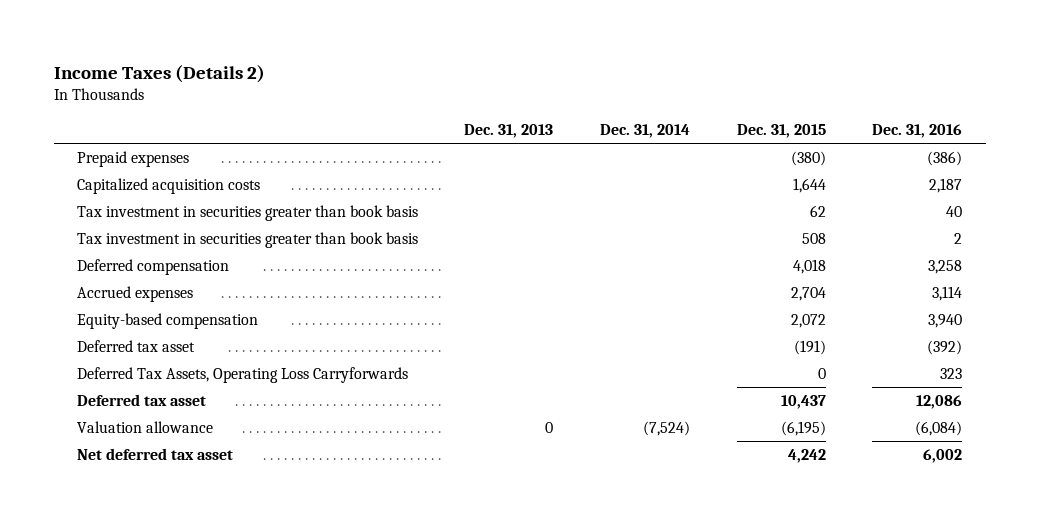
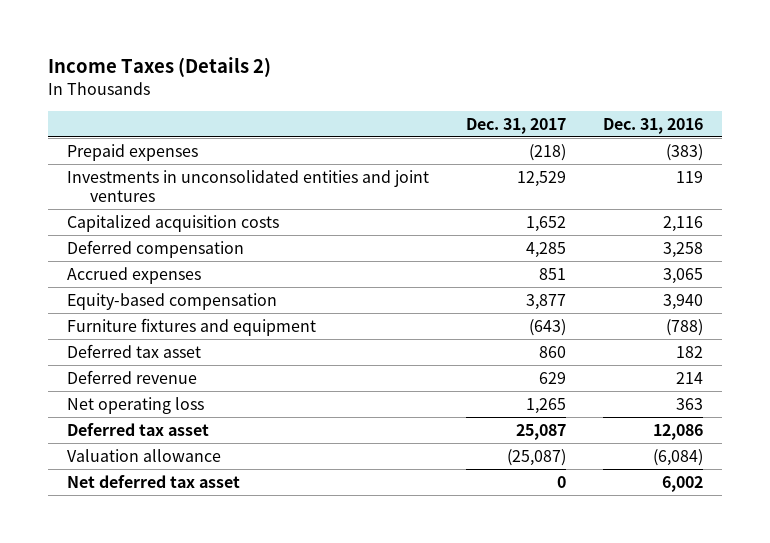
[464,124,554,139] Dec. 31, 2013 -> none
[600,124,691,139] Dec. 31, 2014 -> none
[736,124,826,139] Dec. 31, 2015 -> none
none -> [466,117,567,134] Dec. 31, 2017
[76,204,418,221] Tax investment in securities greater than book basis -> none
[76,231,418,248] Tax investment in securities greater than book basis -> none
[927,150,963,166] (386) -> [666,143,704,161] (383)
none -> [66,169,429,203] Investments in unconsolidated entities and joint ventures
[929,177,963,193] 2,187 -> [663,215,704,232] 2,116
[932,285,963,301] 3,114 -> [663,267,704,284] 3,065
none -> [66,317,316,336] Furniture fixtures and equipment
[927,339,963,355] (392) -> [676,345,704,358] 182
none -> [66,369,197,384] Deferred revenue
[76,366,408,383] Deferred Tax Assets, Operating Loss Carryforwards -> [66,396,204,414] Net operating loss
[940,367,963,379] 323 -> [676,397,704,410] 363

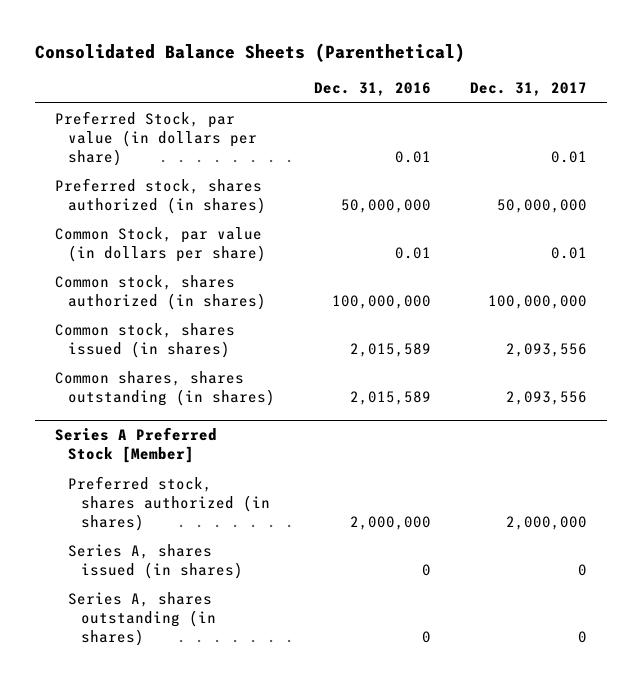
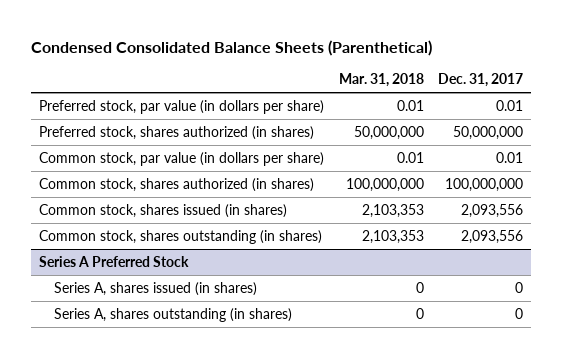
[34,43,465,63] Consolidated Balance Sheets (Parenthetical) -> [31,39,433,56] Condensed Consolidated Balance Sheets (Parenthetical)
[314,82,432,97] Dec. 31, 2016 -> none
none -> [338,73,424,88] Mar. 31, 2018
[54,110,257,166] Preferred Stock, par value (in dollars per share) -> [38,99,324,114] Preferred stock, par value (in dollars per share)
[54,226,266,262] Common Stock, par value (in dollars per share) -> [38,151,324,166] Common stock, par value (in dollars per share)
[67,475,270,531] Preferred stock, shares authorized (in shares) -> none
[54,370,275,406] Common shares, shares outstanding (in shares) -> [38,229,322,244] Common stock, shares outstanding (in shares)
[54,427,217,464] Series A Preferred Stock [Member] -> [38,255,189,267] Series A Preferred Stock

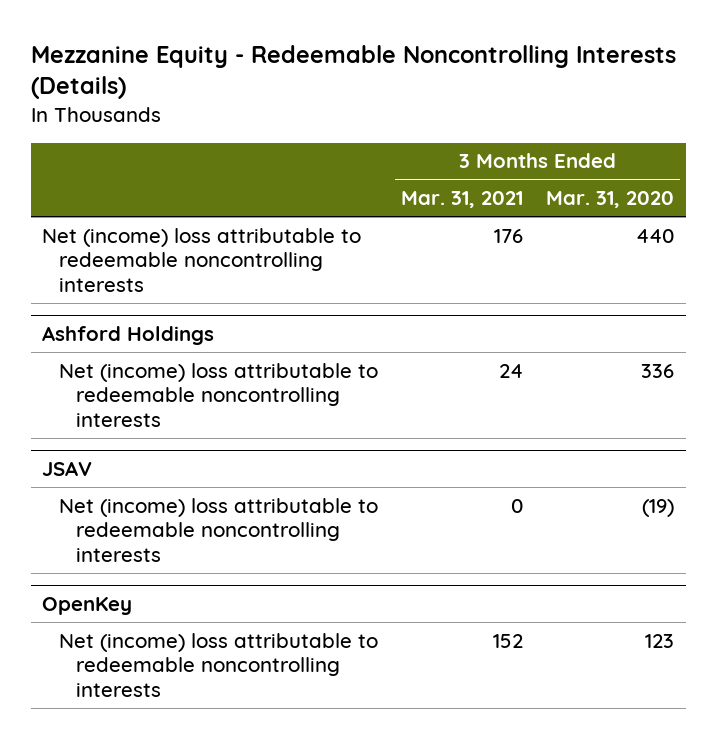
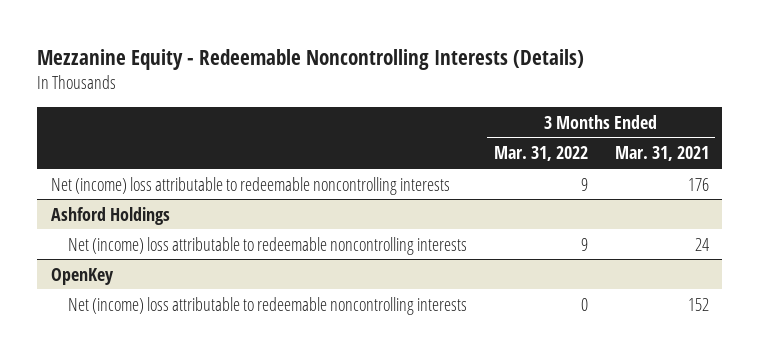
[546,190,675,208] Mar. 31, 2020 -> none
none -> [493,146,588,162] Mar. 31, 2022
[42,460,93,476] JSAV -> none
[59,497,379,562] Net (income) loss attributable to redeemable noncontrolling interests -> none

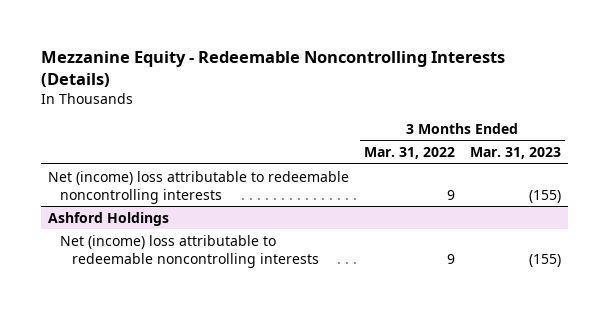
[614,146,709,162] Mar. 31, 2021 -> none
none -> [469,147,561,160] Mar. 31, 2023
[50,267,114,285] OpenKey -> none
[67,296,467,315] Net (income) loss attributable to redeemable noncontrolling interests -> none

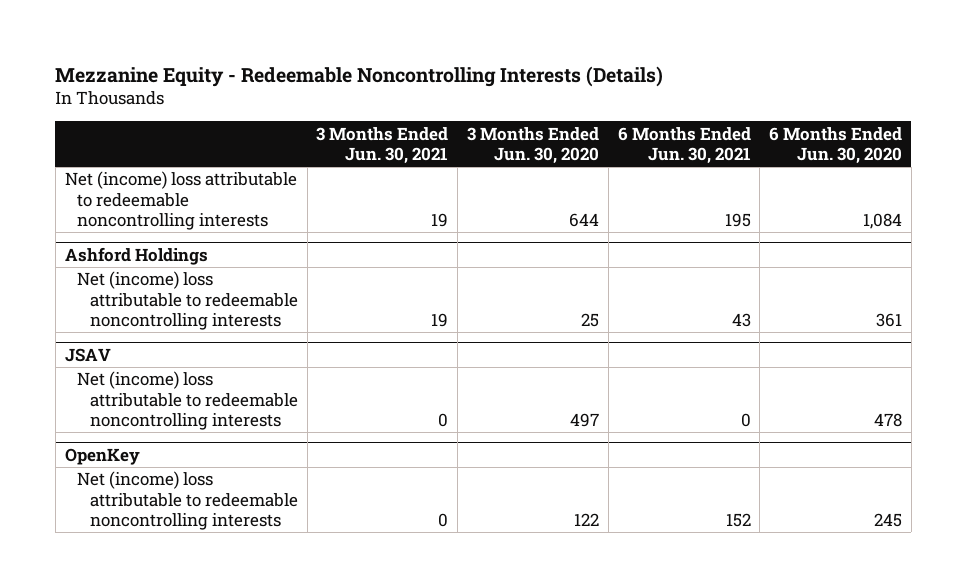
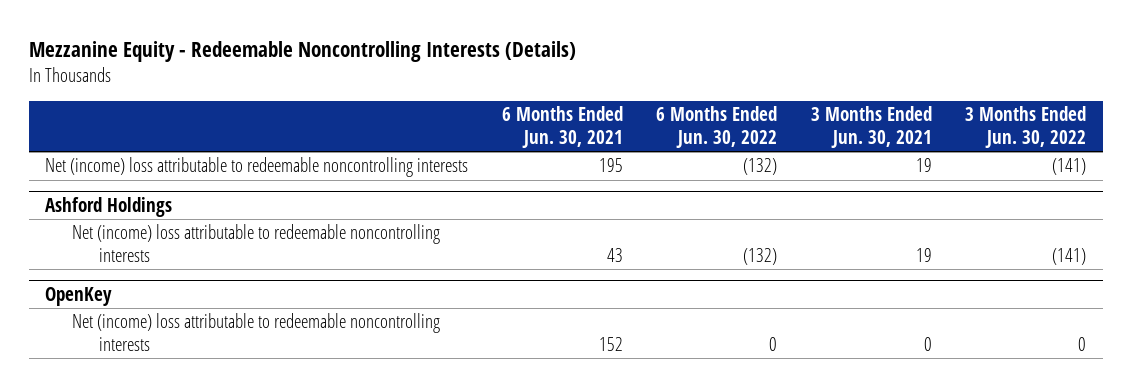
[466,126,599,164] 3 Months Ended Jun. 30, 2020 -> none
[769,126,903,164] 6 Months Ended Jun. 30, 2020 -> none
none -> [656,105,778,148] 6 Months Ended Jun. 30, 2022
none -> [965,105,1087,148] 3 Months Ended Jun. 30, 2022
[64,347,111,362] JSAV -> none
[77,371,298,430] Net (income) loss attributable to redeemable noncontrolling interests -> none

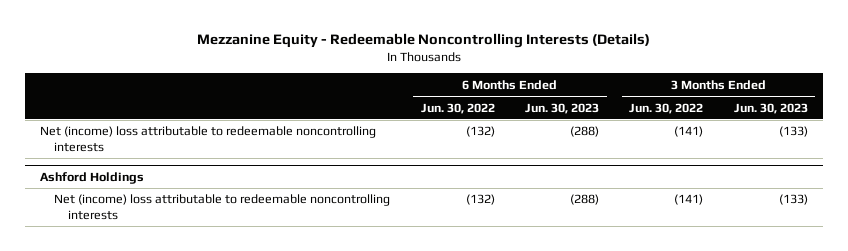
[501,105,623,148] 6 Months Ended Jun. 30, 2021 -> none
[810,105,932,148] 3 Months Ended Jun. 30, 2021 -> none
none -> [525,102,600,114] Jun. 30, 2023
none -> [733,102,808,114] Jun. 30, 2023
[45,286,113,306] OpenKey -> none
[72,313,441,352] Net (income) loss attributable to redeemable noncontrolling interests -> none

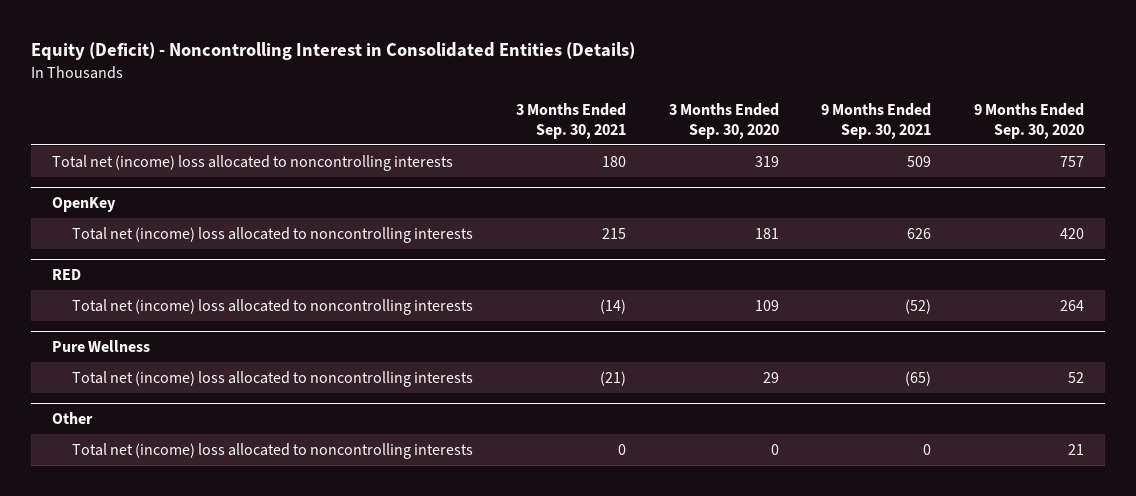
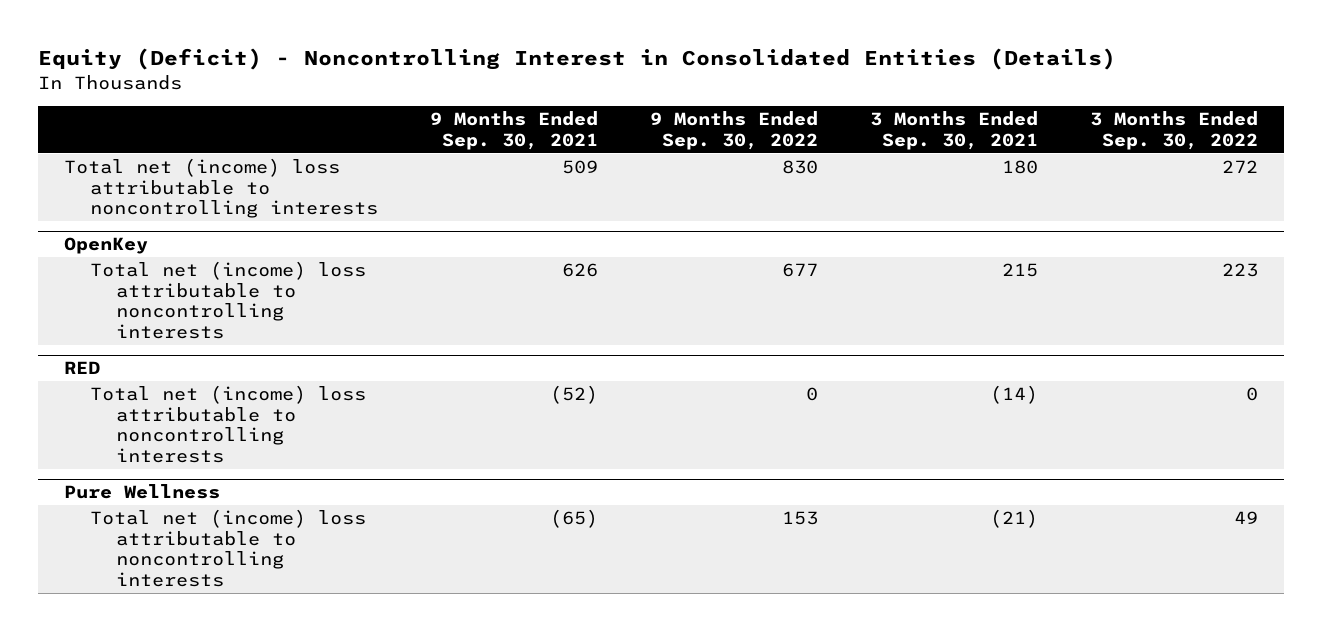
[668,102,779,139] 3 Months Ended Sep. 30, 2020 -> none
[973,102,1084,139] 9 Months Ended Sep. 30, 2020 -> none
none -> [650,111,819,150] 9 Months Ended Sep. 30, 2022
none -> [1090,111,1259,150] 3 Months Ended Sep. 30, 2022
[52,154,454,171] Total net (income) loss allocated to noncontrolling interests -> [63,158,378,219] Total net (income) loss attributable to noncontrolling interests
[72,226,474,243] Total net (income) loss allocated to noncontrolling interests -> [89,261,366,339] Total net (income) loss attributable to noncontrolling interests
[72,298,474,315] Total net (income) loss allocated to noncontrolling interests -> [89,385,366,463] Total net (income) loss attributable to noncontrolling interests
[52,411,94,424] Other -> none
[72,442,474,459] Total net (income) loss allocated to noncontrolling interests -> none
[72,370,474,387] Total net (income) loss allocated to noncontrolling interests -> [89,509,366,587] Total net (income) loss attributable to noncontrolling interests

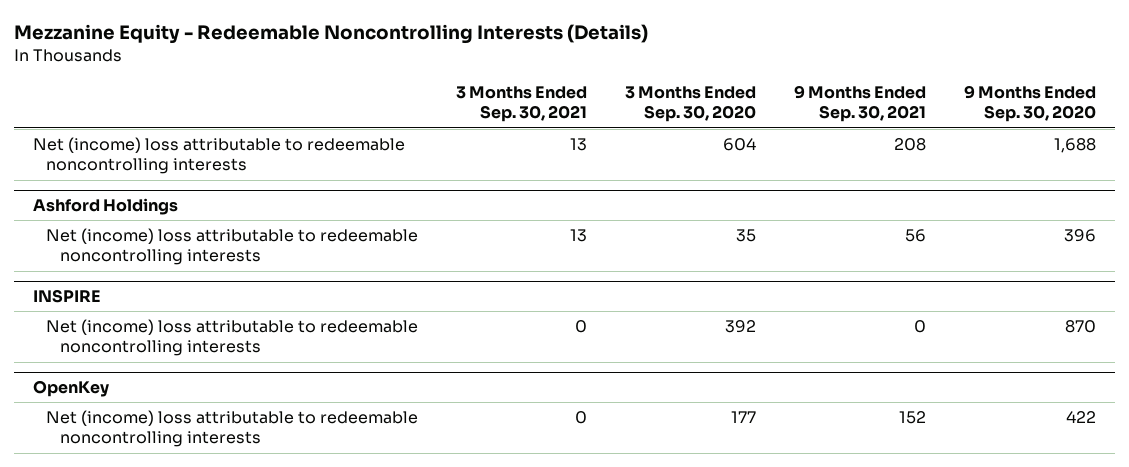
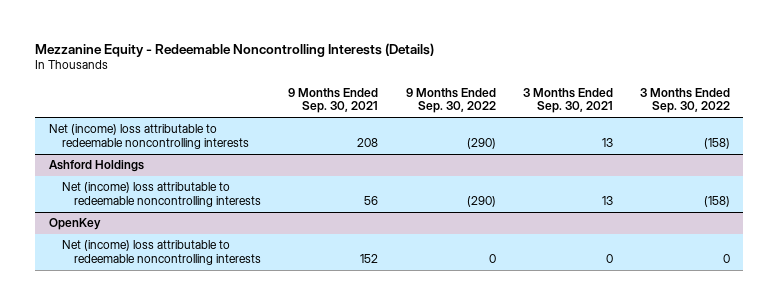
[625,85,757,123] 3 Months Ended Sep. 30, 2020 -> none
[964,84,1097,123] 9 Months Ended Sep. 30, 2020 -> none
none -> [405,87,496,114] 9 Months Ended Sep. 30, 2022
none -> [639,87,730,114] 3 Months Ended Sep. 30, 2022
[32,289,101,304] INSPIRE -> none
[46,319,419,357] Net (income) loss attributable to redeemable noncontrolling interests -> none

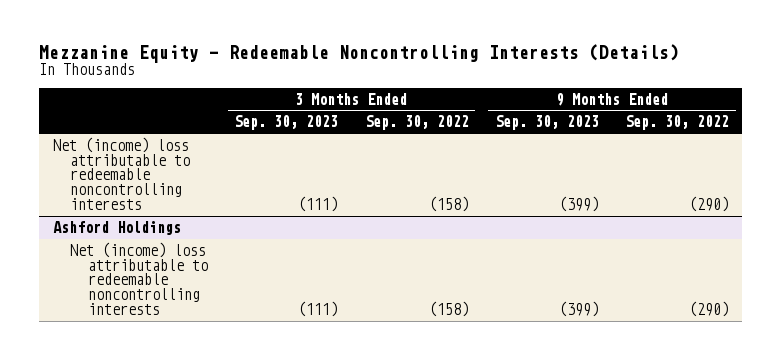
[288,87,379,114] 9 Months Ended Sep. 30, 2021 -> none
[522,87,613,114] 3 Months Ended Sep. 30, 2021 -> none
none -> [234,115,339,131] Sep. 30, 2023
none -> [494,115,599,131] Sep. 30, 2023
[48,218,101,231] OpenKey -> none
[61,240,262,266] Net (income) loss attributable to redeemable noncontrolling interests -> none

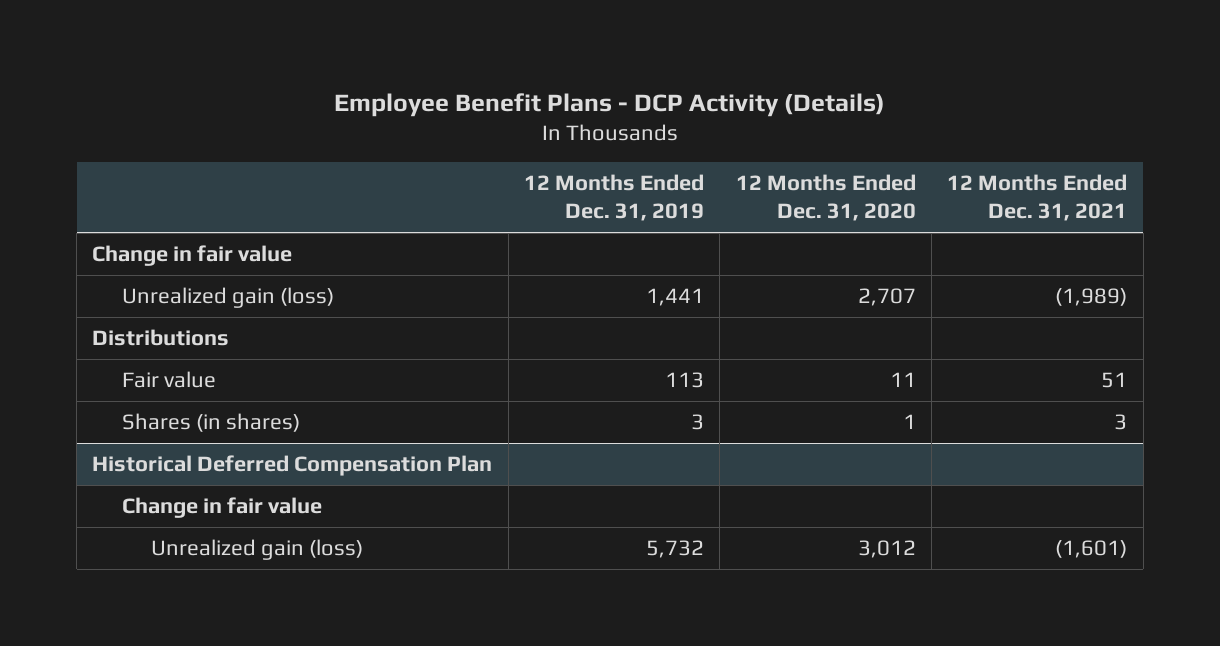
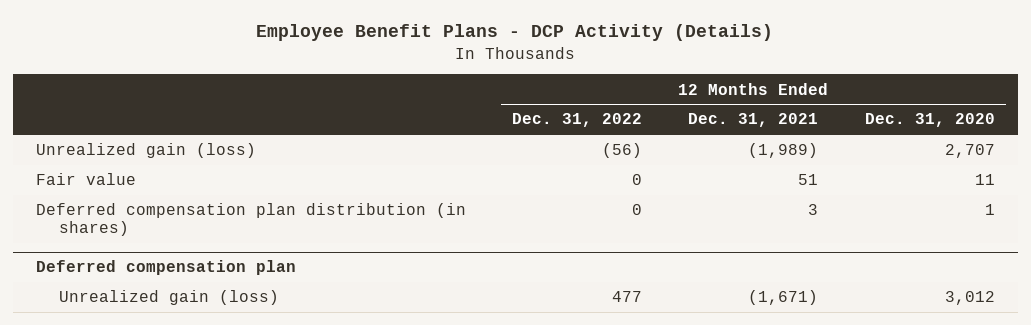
[523,174,704,222] 12 Months Ended Dec. 31, 2019 -> none
none -> [512,113,643,128] Dec. 31, 2022
[92,245,293,267] Change in fair value -> none
[92,329,230,347] Distributions -> none
[121,497,322,519] Change in fair value -> none
[121,413,300,433] Shares (in shares) -> [35,203,466,237] Deferred compensation plan distribution (in shares)
[92,455,493,477] Historical Deferred Compensation Plan -> [35,260,296,276] Deferred compensation plan
[1055,540,1128,559] (1,601) -> [748,290,819,306] (1,671)

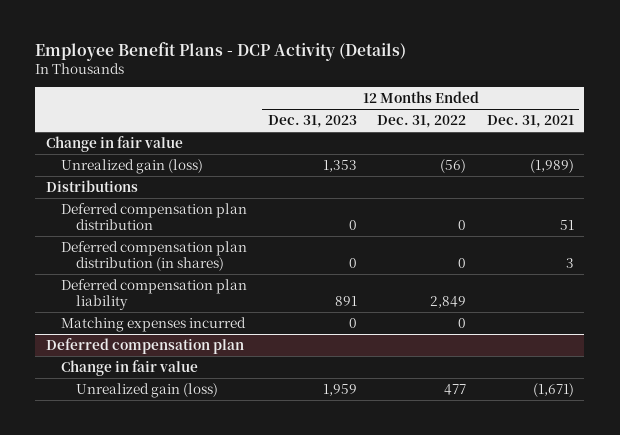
[864,113,995,128] Dec. 31, 2020 -> none
none -> [267,115,357,129] Dec. 31, 2023
none -> [45,135,183,152] Change in fair value
none -> [45,179,138,192] Distributions
[35,173,136,186] Fair value -> [60,202,247,230] Deferred compensation plan distribution
none -> [60,278,247,310] Deferred compensation plan liability
none -> [60,316,246,332] Matching expenses incurred
none -> [60,359,198,376] Change in fair value

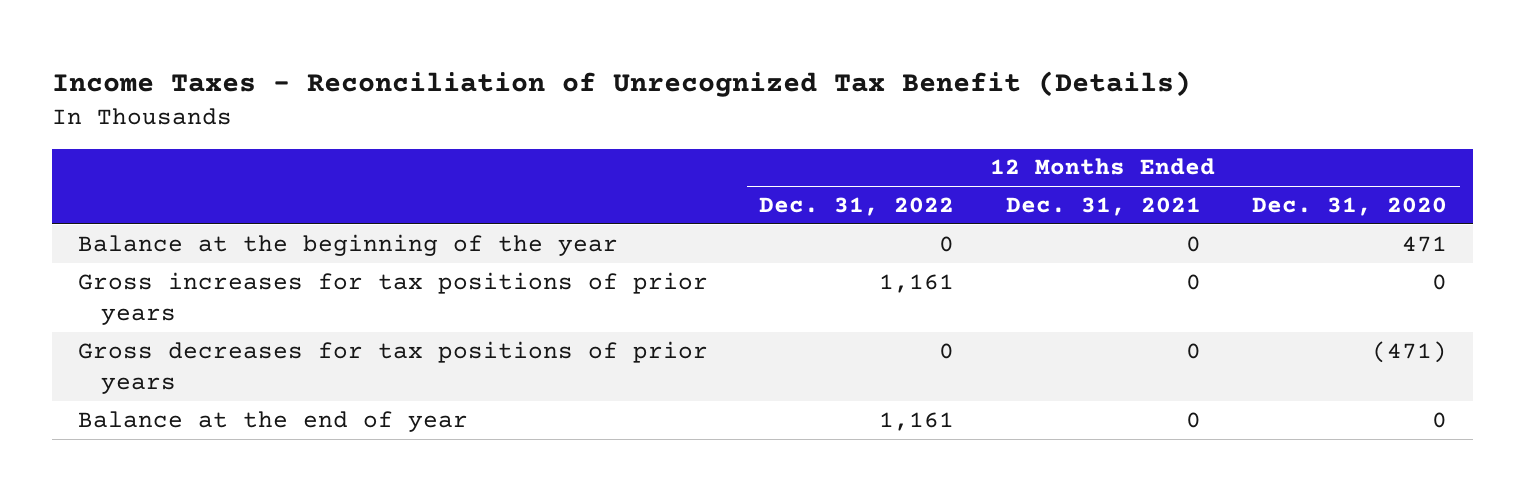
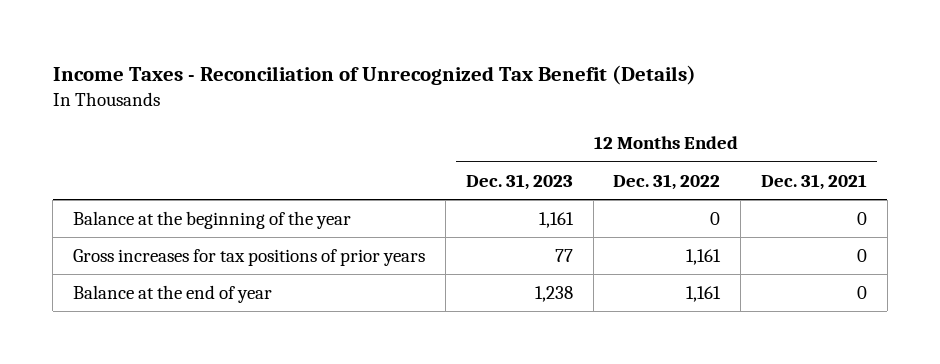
[1252,197,1448,217] Dec. 31, 2020 -> none
none -> [465,173,573,190] Dec. 31, 2023
[78,340,709,395] Gross decreases for tax positions of prior years -> none

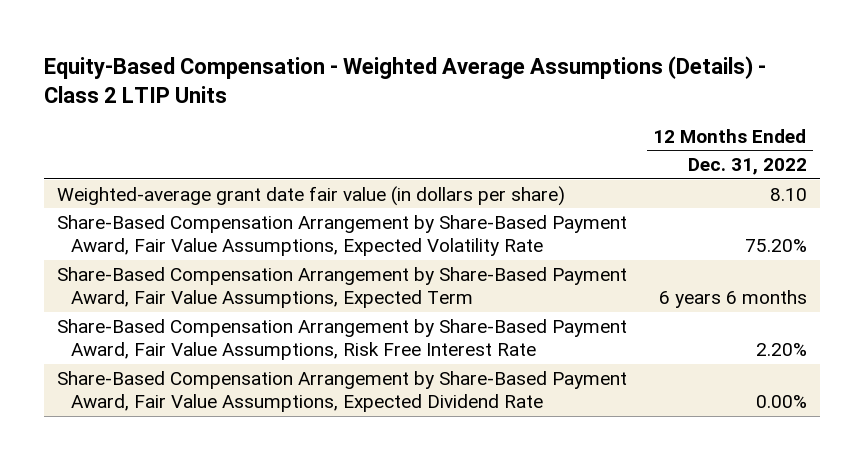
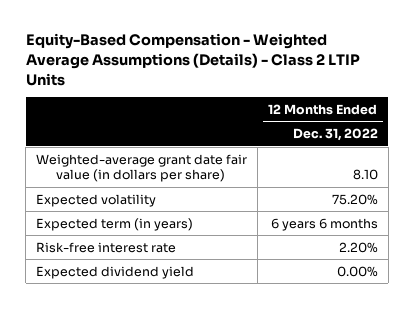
[57,214,628,257] Share-Based Compensation Arrangement by Share-Based Payment Award, Fair Value Assumptions, Expected Volatility Rate -> [36,193,157,207] Expected volatility
[57,266,628,309] Share-Based Compensation Arrangement by Share-Based Payment Award, Fair Value Assumptions, Expected Term -> [36,217,194,231] Expected term (in years)
[57,318,628,361] Share-Based Compensation Arrangement by Share-Based Payment Award, Fair Value Assumptions, Risk Free Interest Rate -> [36,241,177,253] Risk-free interest rate
[57,370,628,413] Share-Based Compensation Arrangement by Share-Based Payment Award, Fair Value Assumptions, Expected Dividend Rate -> [36,265,195,279] Expected dividend yield

